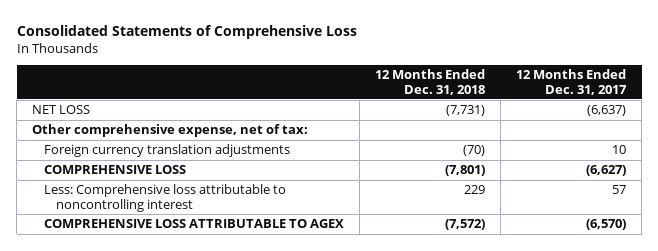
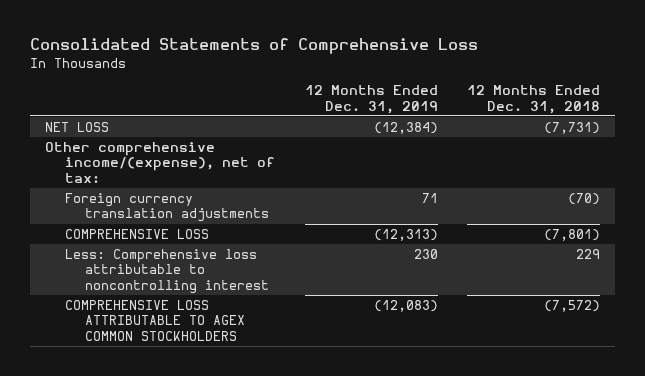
[516,69,628,95] 12 Months Ended Dec. 31, 2017 -> none
none -> [304,85,438,114] 12 Months Ended Dec. 31, 2019
[32,124,309,138] Other comprehensive expense, net of tax: -> [44,142,276,183] Other comprehensive income/(expense), net of tax:
[44,219,345,229] COMPREHENSIVE LOSS ATTRIBUTABLE TO AGEX -> [65,300,246,341] COMPREHENSIVE LOSS ATTRIBUTABLE TO AGEX COMMON STOCKHOLDERS

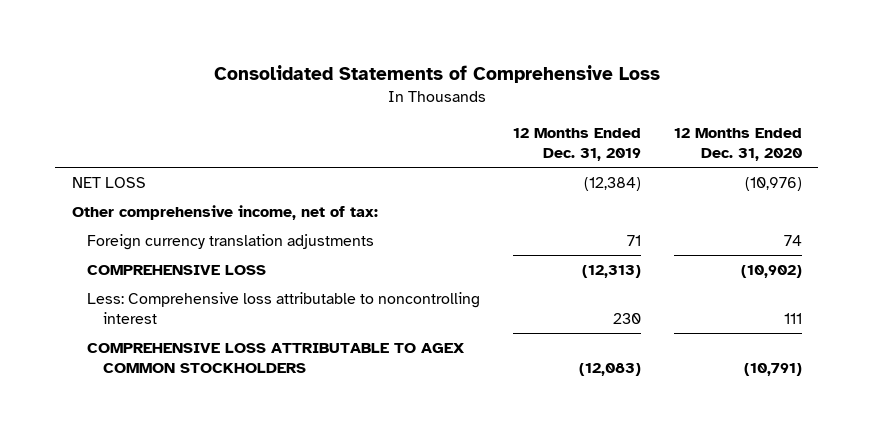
[467,85,601,114] 12 Months Ended Dec. 31, 2018 -> none
none -> [673,128,802,162] 12 Months Ended Dec. 31, 2020
[44,142,276,183] Other comprehensive income/(expense), net of tax: -> [71,204,378,220] Other comprehensive income, net of tax:

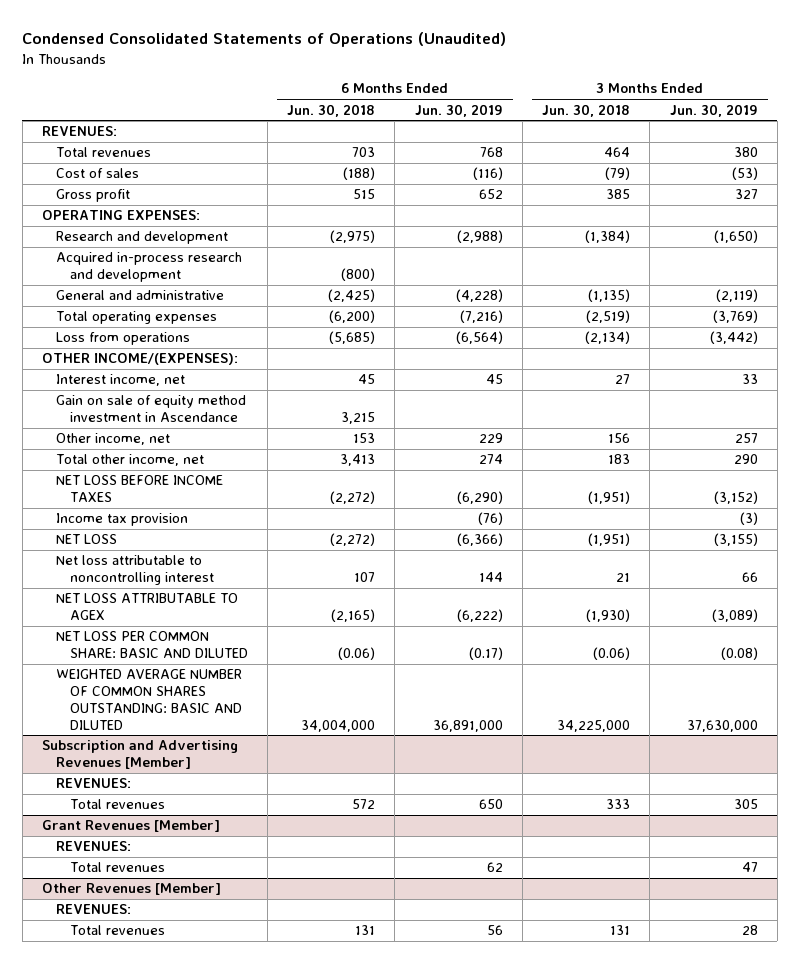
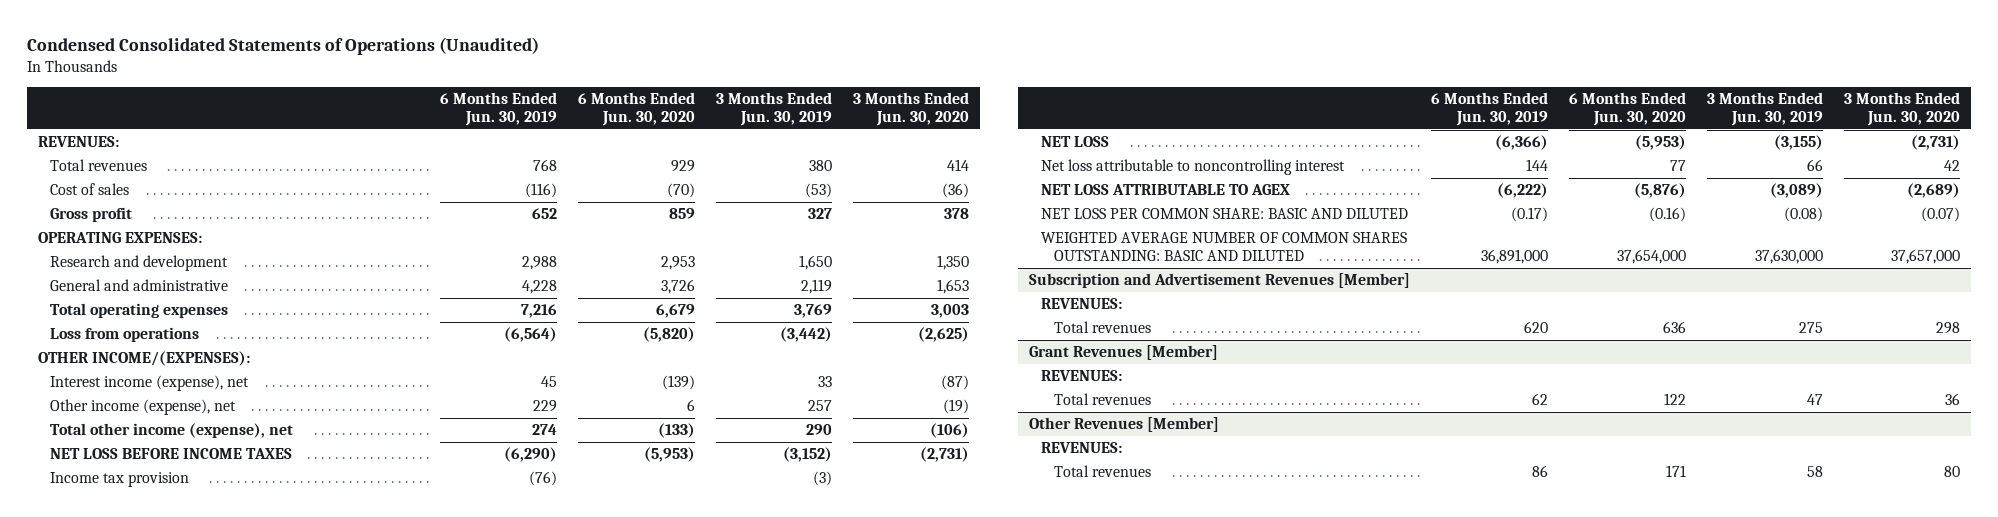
[287,103,376,117] Jun. 30, 2018 -> none
[542,103,631,117] Jun. 30, 2018 -> none
none -> [578,91,696,127] 6 Months Ended Jun. 30, 2020
none -> [853,91,970,127] 3 Months Ended Jun. 30, 2020
[55,252,242,283] Acquired in-process research and development -> none
[456,230,503,244] (2,988) -> [521,255,557,270] 2,988
[713,230,758,244] (1,650) -> [799,254,833,270] 1,650
[455,289,503,303] (4,228) -> [521,279,557,294] 4,228
[715,289,758,303] (2,119) -> [801,278,833,294] 2,119
[459,310,503,324] (7,216) -> [520,303,557,318] 7,216
[712,310,758,324] (3,769) -> [794,303,833,318] 3,769
[55,395,246,423] Gain on sale of equity method investment in Ascendance -> none
[55,374,185,387] Interest income, net -> [50,374,250,391] Interest income (expense), net
[55,433,170,446] Other income, net -> [50,398,237,415] Other income (expense), net
[55,454,204,467] Total other income, net -> [50,422,294,438] Total other income (expense), net
[42,740,239,770] Subscription and Advertising Revenues [Member] -> [1028,272,1410,288] Subscription and Advertisement Revenues [Member]
[478,799,503,810] 650 -> [1523,320,1548,333] 620
[733,799,758,810] 305 -> [1798,321,1823,333] 275
[486,925,503,936] 56 -> [1531,464,1548,477] 86
[741,925,758,936] 28 -> [1806,465,1823,477] 58

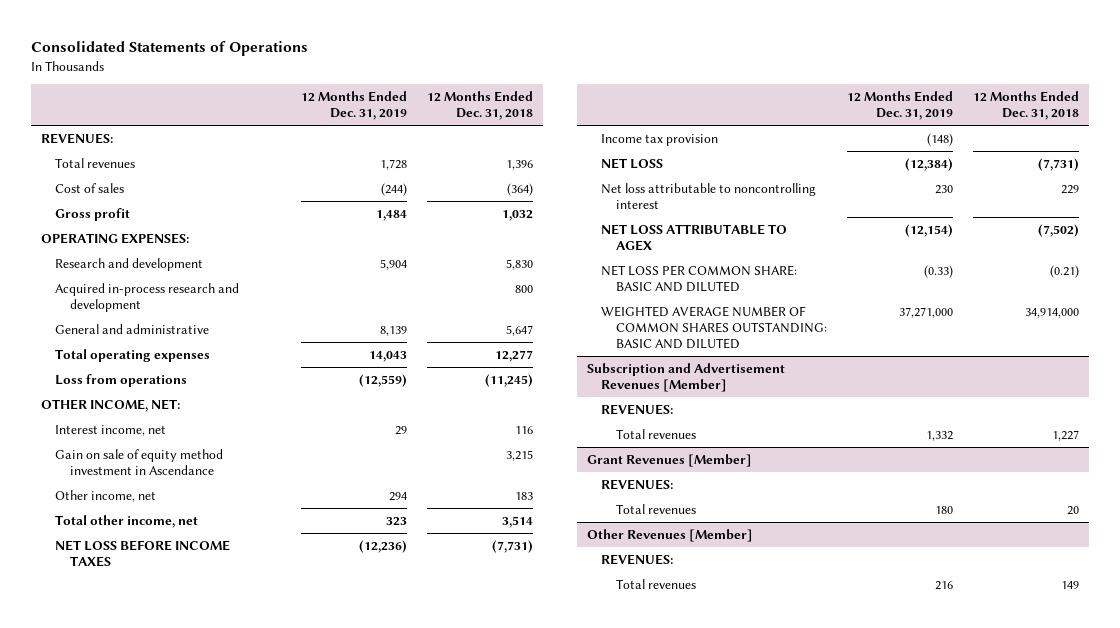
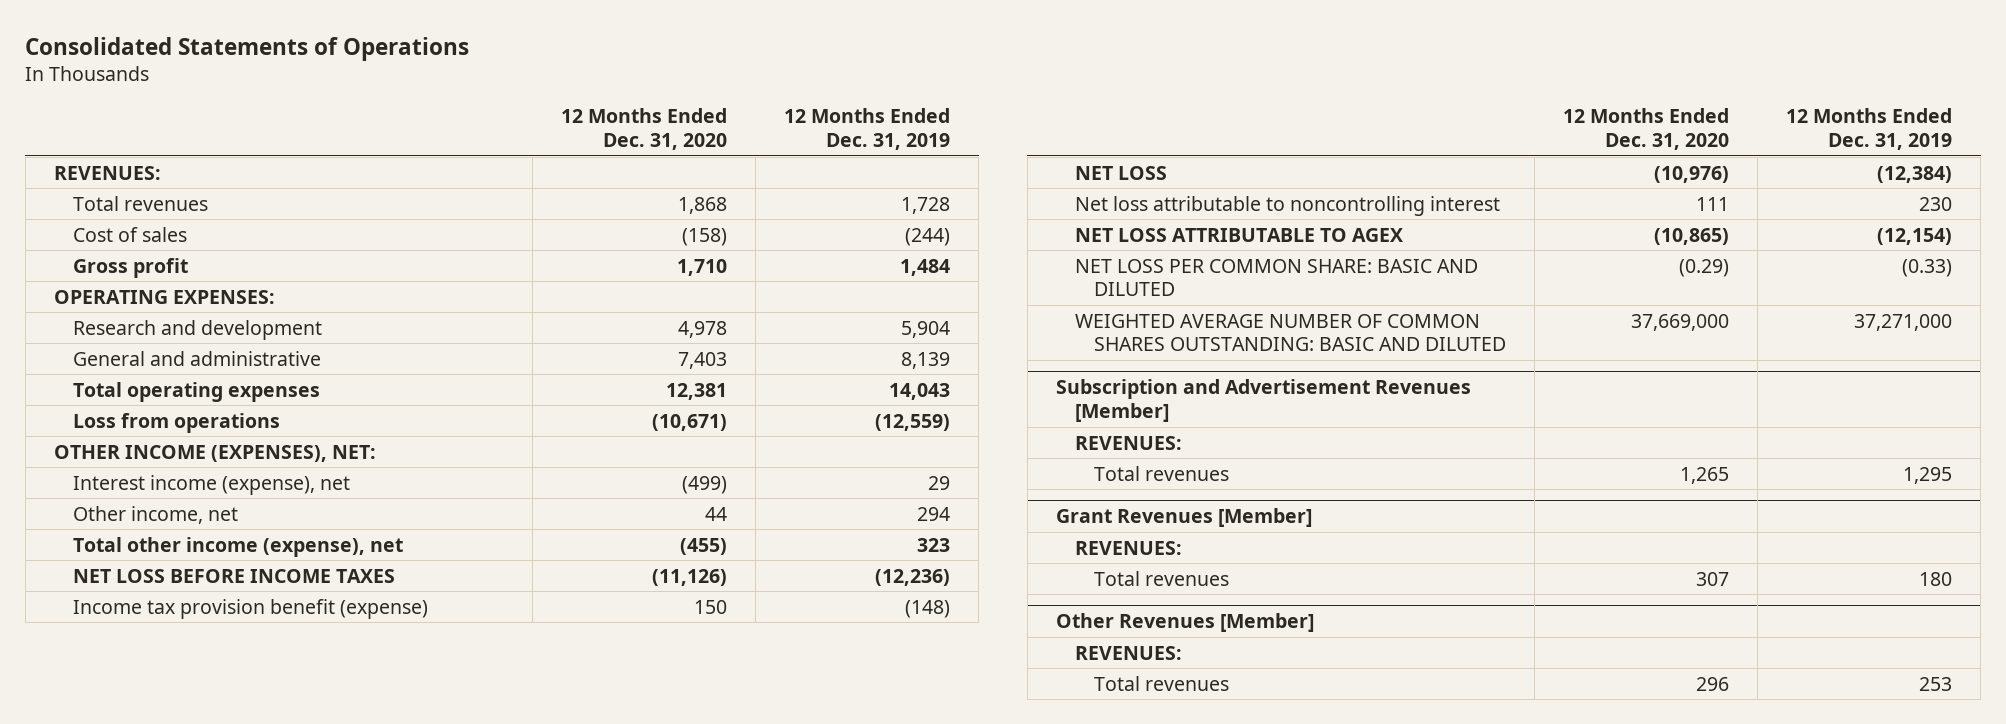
[426,91,533,121] 12 Months Ended Dec. 31, 2018 -> none
none -> [561,108,728,151] 12 Months Ended Dec. 31, 2020
[55,283,240,312] Acquired in-process research and development -> none
[55,449,224,475] Gain on sale of equity method investment in Ascendance -> none
[40,399,180,413] OTHER INCOME, NET: -> [53,444,376,462] OTHER INCOME (EXPENSES), NET:
[55,425,167,437] Interest income, net -> [73,474,351,495] Interest income (expense), net
[55,515,199,529] Total other income, net -> [73,536,404,557] Total other income (expense), net
[601,134,719,147] Income tax provision -> [73,598,429,619] Income tax provision benefit (expense)
[925,431,953,442] 1,332 -> [1903,466,1953,484] 1,295
[934,581,953,591] 216 -> [1919,676,1953,691] 253

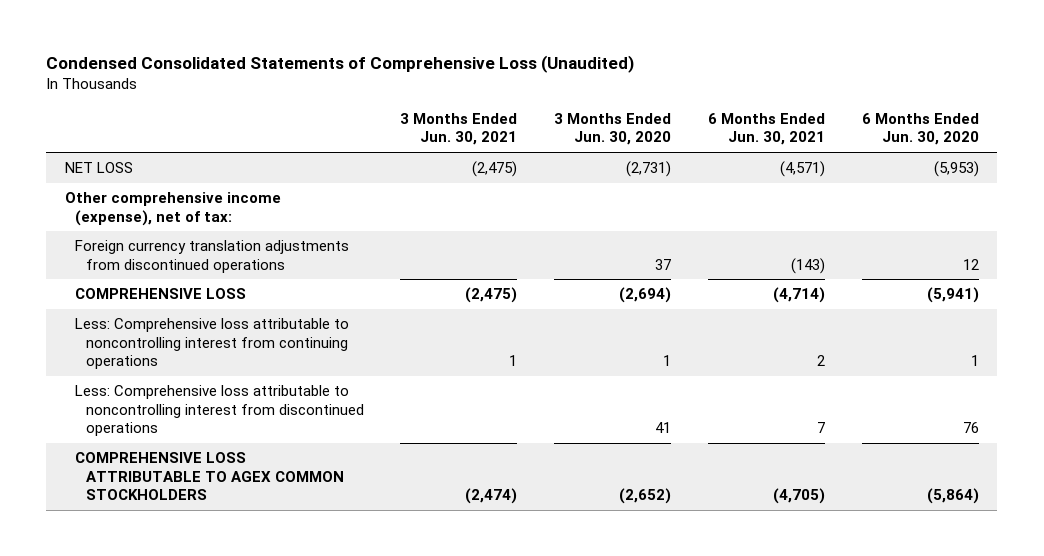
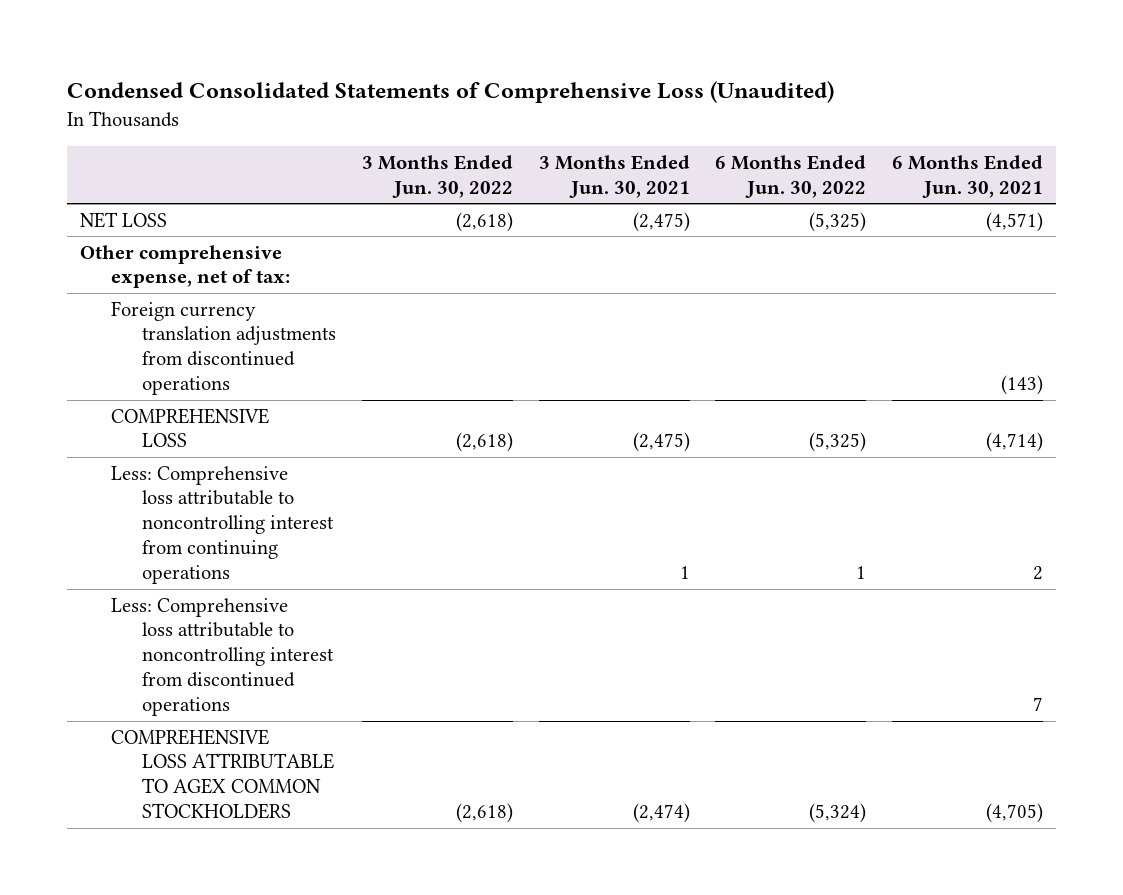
[554,113,672,146] 3 Months Ended Jun. 30, 2020 -> none
[861,113,979,146] 6 Months Ended Jun. 30, 2020 -> none
none -> [361,154,513,198] 3 Months Ended Jun. 30, 2022
none -> [715,154,867,198] 6 Months Ended Jun. 30, 2022
[64,192,281,226] Other comprehensive income (expense), net of tax: -> [79,244,290,289] Other comprehensive expense, net of tax:

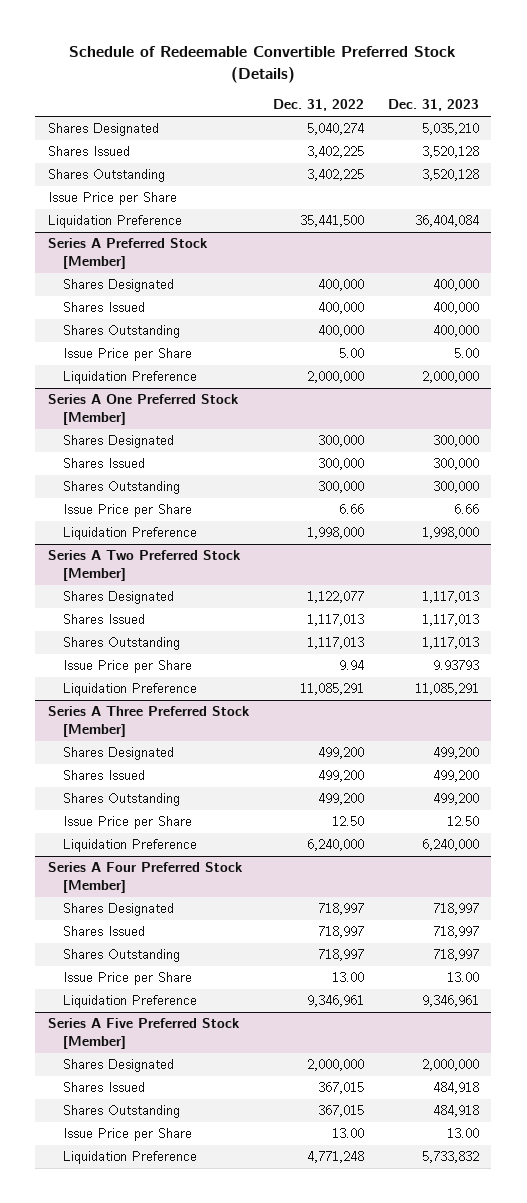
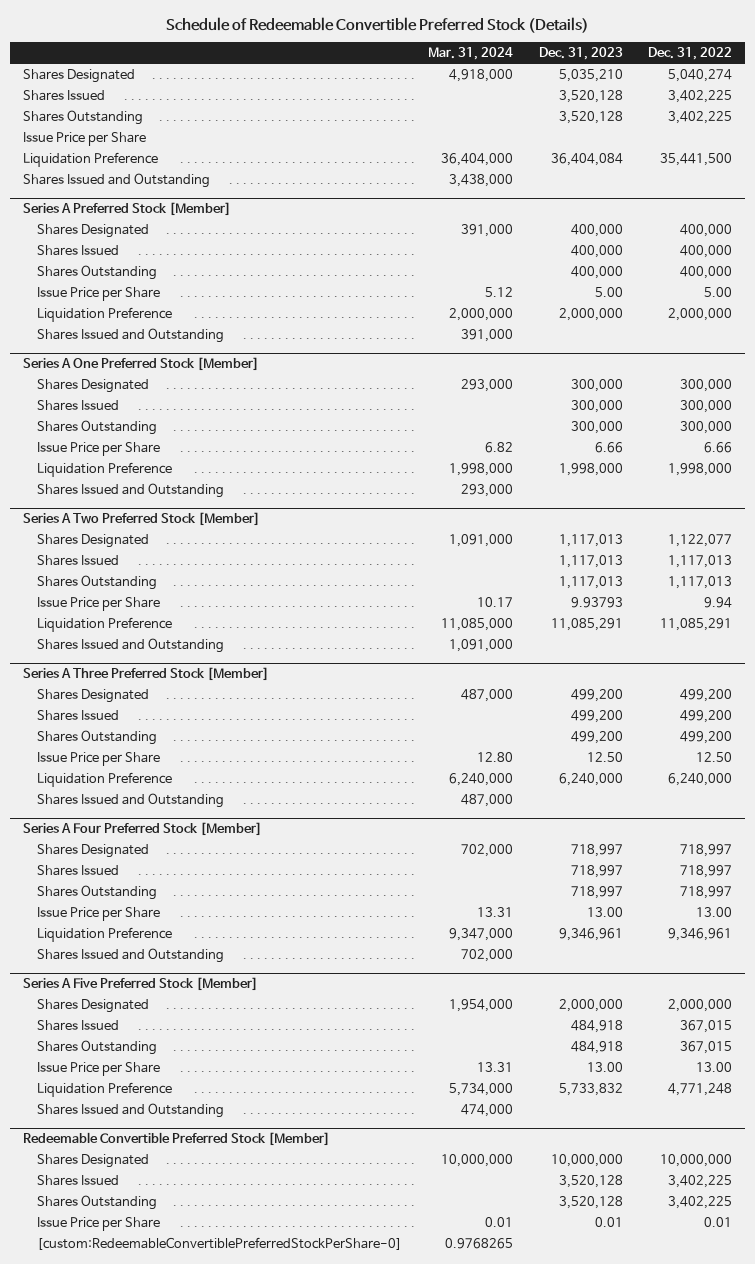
none -> [427,47,513,61] Mar. 31, 2024
none -> [23,173,211,189] Shares Issued and Outstanding
none -> [37,328,225,344] Shares Issued and Outstanding
none -> [37,483,225,499] Shares Issued and Outstanding
none -> [37,638,225,654] Shares Issued and Outstanding
none -> [37,793,225,809] Shares Issued and Outstanding
none -> [37,948,225,964] Shares Issued and Outstanding
none -> [37,1103,225,1119] Shares Issued and Outstanding
none -> [23,1132,331,1147] Redeemable Convertible Preferred Stock [Member]
none -> [37,1154,150,1169] Shares Designated
none -> [37,1175,120,1187] Shares Issued
none -> [37,1195,158,1211] Shares Outstanding
none -> [37,1217,161,1232] Issue Price per Share
none -> [37,1237,403,1251] [custom:RedeemableConvertiblePreferredStockPerShare-0]

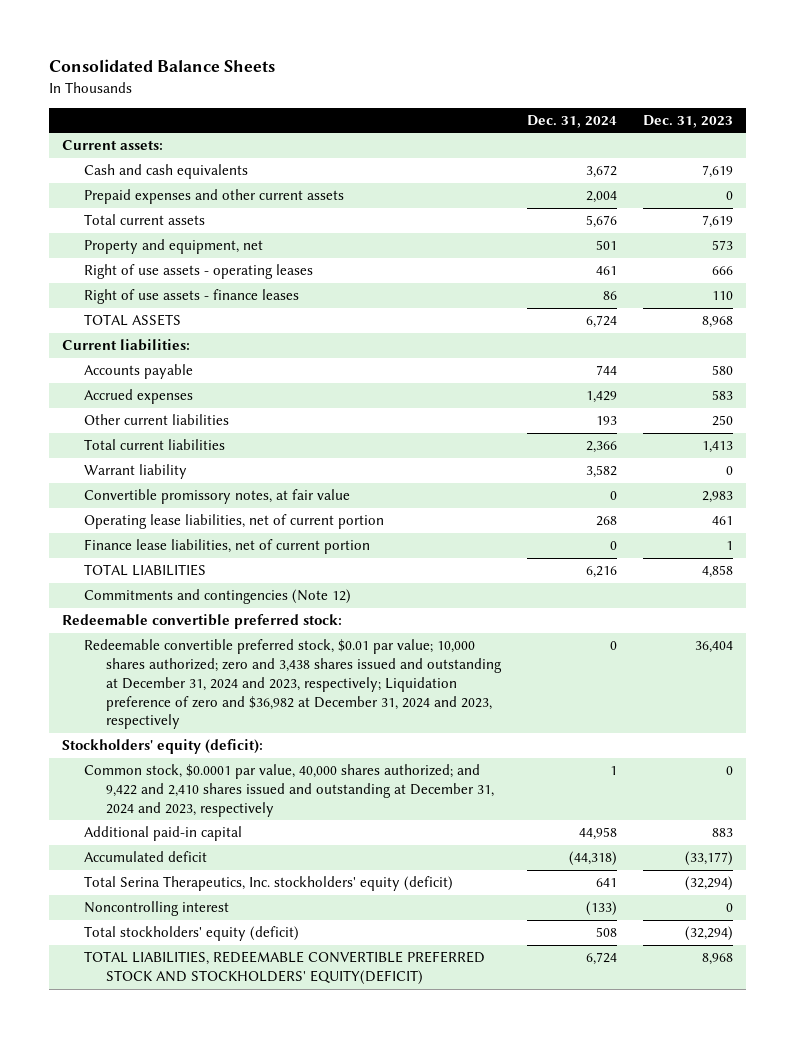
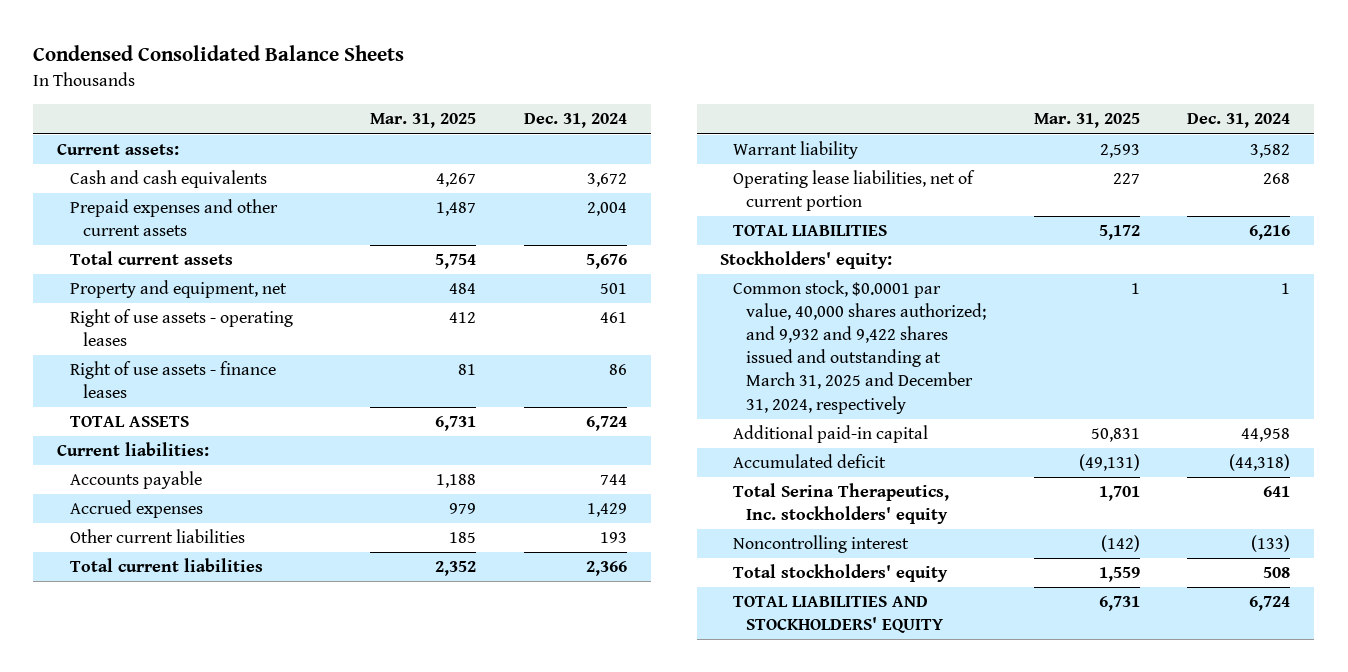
[49,59,276,73] Consolidated Balance Sheets -> [33,45,405,62] Condensed Consolidated Balance Sheets
[643,114,734,128] Dec. 31, 2023 -> none
none -> [370,113,477,129] Mar. 31, 2025
[84,489,351,505] Convertible promissory notes, at fair value -> none
[84,539,371,555] Finance lease liabilities, net of current portion -> none
[84,589,352,605] Commitments and contingencies (Note 12) -> none
[62,614,343,630] Redeemable convertible preferred stock: -> none
[84,639,503,730] Redeemable convertible preferred stock, $0.01 par value; 10,000 shares authorized; zero and 3,438 shares issued and outstanding at December 31, 2024 and 2023, respectively; Liquidation preference of zero and $36,982 at December 31, 2024 and 2023, respectively -> none
[62,739,264,755] Stockholders' equity (deficit): -> [720,251,893,270] Stockholders' equity:
[84,764,495,817] Common stock, $0.0001 par value, 40,000 shares authorized; and 9,422 and 2,410 shares issued and outstanding at December 31, 2024 and 2023, respectively -> [733,280,986,414] Common stock, $0.0001 par value, 40,000 shares authorized; and 9,932 and 9,422 shares issued and outstanding at March 31, 2025 and December 31, 2024, respectively
[84,876,454,892] Total Serina Therapeutics, Inc. stockholders' equity (deficit) -> [733,483,950,525] Total Serina Therapeutics, Inc. stockholders' equity
[84,926,300,942] Total stockholders' equity (deficit) -> [733,564,949,583] Total stockholders' equity
[84,951,486,986] TOTAL LIABILITIES, REDEEMABLE CONVERTIBLE PREFERRED STOCK AND STOCKHOLDERS' EQUITY(DEFICIT) -> [733,596,943,634] TOTAL LIABILITIES AND STOCKHOLDERS' EQUITY

